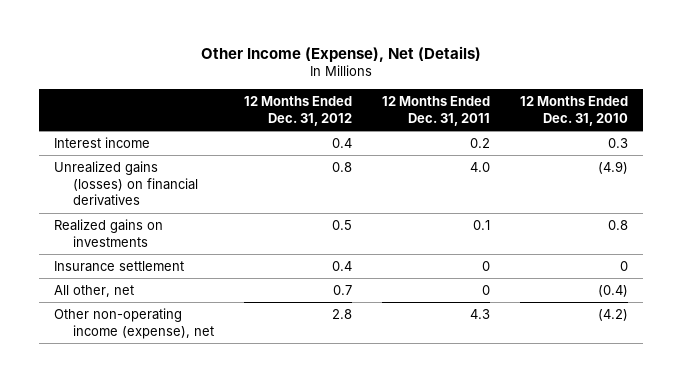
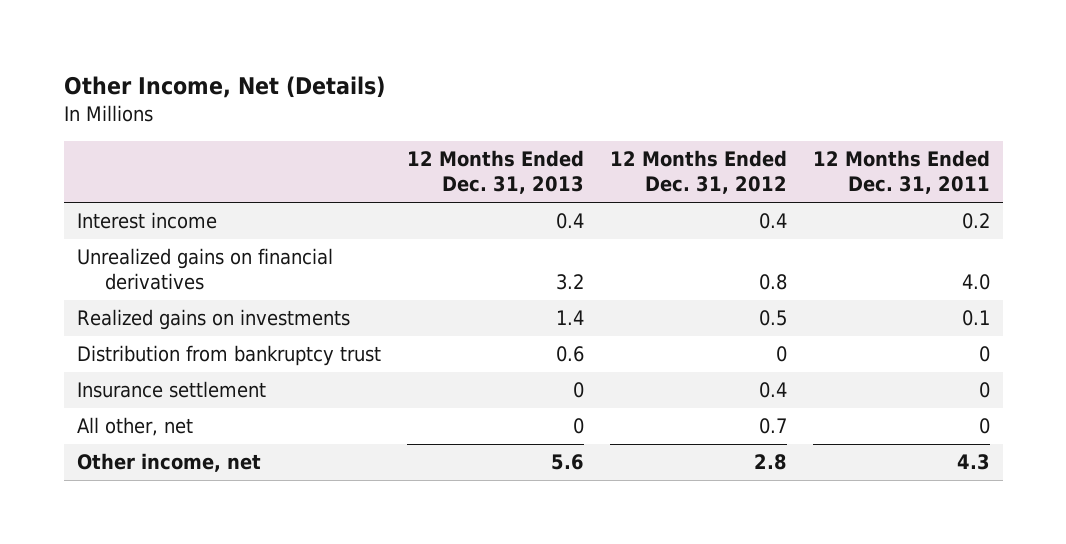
[200,45,481,62] Other Income (Expense), Net (Details) -> [63,76,385,99] Other Income, Net (Details)
[519,95,628,126] 12 Months Ended Dec. 31, 2010 -> none
none -> [406,150,584,195] 12 Months Ended Dec. 31, 2013
[53,160,198,207] Unrealized gains (losses) on financial derivatives -> [76,248,333,291] Unrealized gains on financial derivatives
none -> [76,345,381,367] Distribution from bankruptcy trust
[53,307,214,339] Other non-operating income (expense), net -> [76,453,261,473] Other income, net

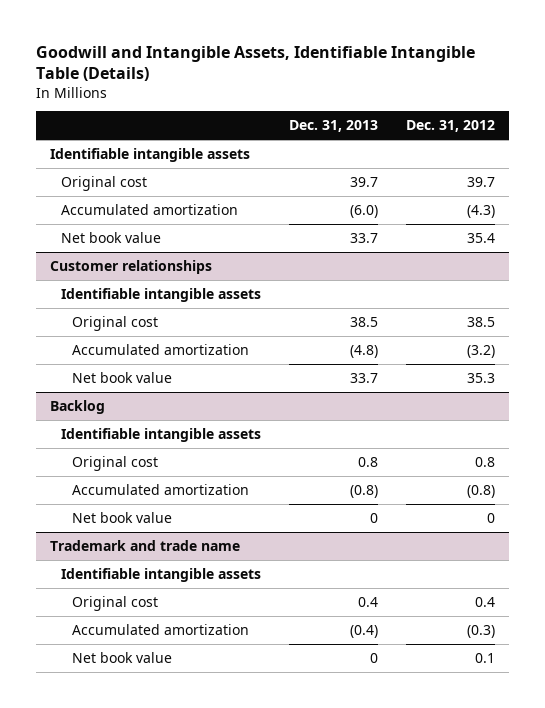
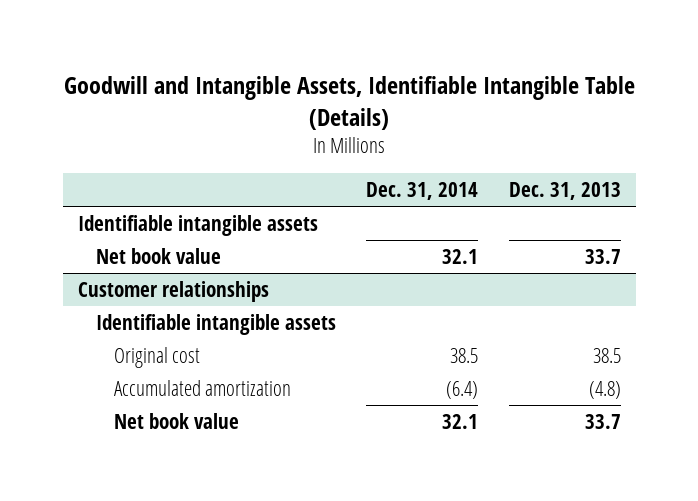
[405,120,495,133] Dec. 31, 2012 -> none
none -> [366,182,479,201] Dec. 31, 2014
[61,175,148,191] Original cost -> none
[61,203,239,215] Accumulated amortization -> none
[50,399,106,414] Backlog -> none
[61,427,262,442] Identifiable intangible assets -> none
[71,455,158,471] Original cost -> none
[71,483,249,495] Accumulated amortization -> none
[71,511,172,523] Net book value -> none
[50,539,241,551] Trademark and trade name -> none
[61,567,262,582] Identifiable intangible assets -> none
[71,595,158,611] Original cost -> none
[71,623,249,635] Accumulated amortization -> none
[71,651,172,663] Net book value -> none

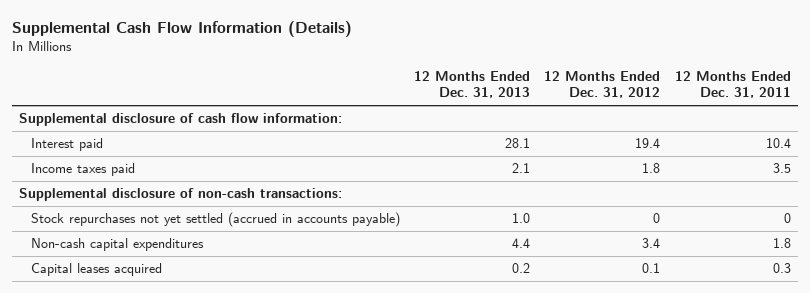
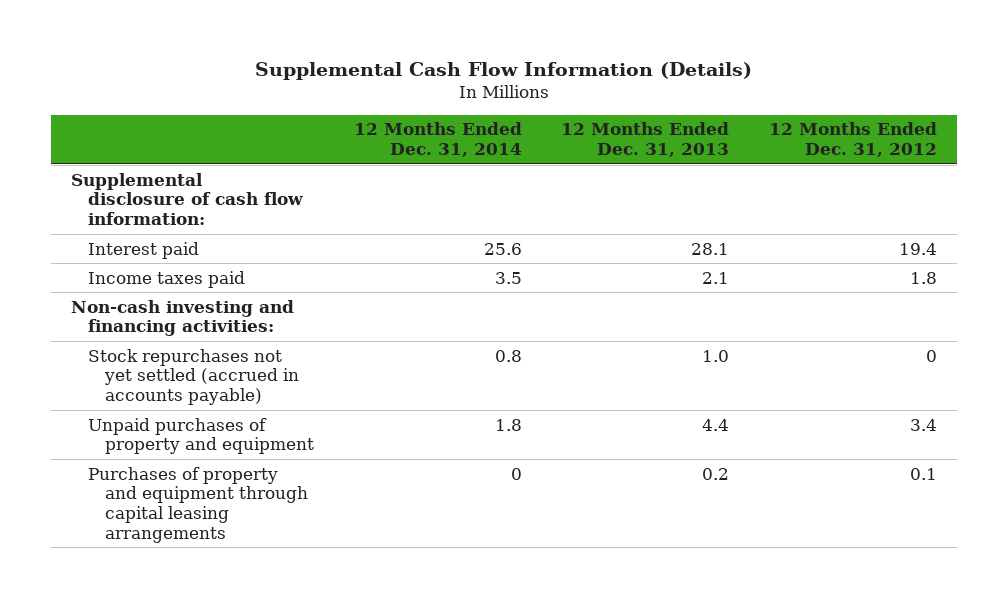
[674,71,791,99] 12 Months Ended Dec. 31, 2011 -> none
none -> [353,122,522,157] 12 Months Ended Dec. 31, 2014
[19,188,343,202] Supplemental disclosure of non-cash transactions: -> [70,299,294,337] Non-cash investing and financing activities:
[30,238,204,252] Non-cash capital expenditures -> [87,417,315,455] Unpaid purchases of property and equipment
[30,263,162,277] Capital leases acquired -> [87,466,309,543] Purchases of property and equipment through capital leasing arrangements

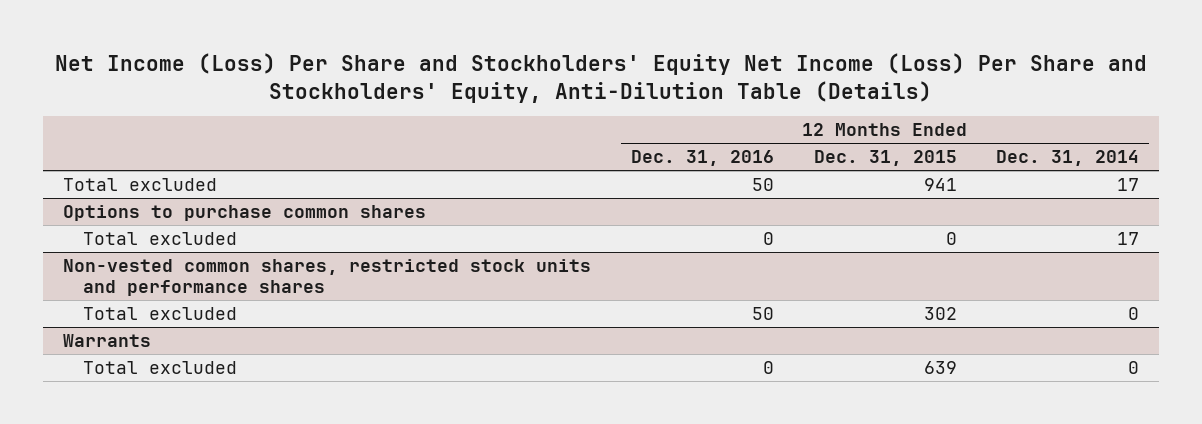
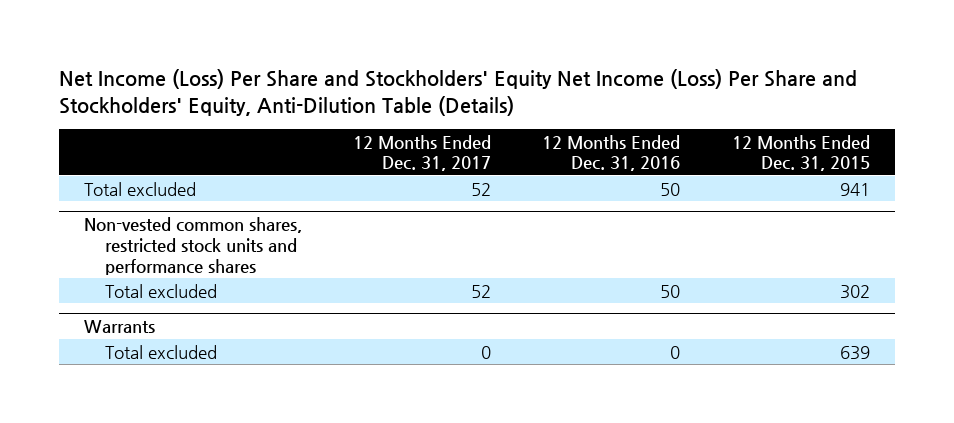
[996,150,1140,167] Dec. 31, 2014 -> none
none -> [353,134,492,172] 12 Months Ended Dec. 31, 2017
[63,205,427,222] Options to purchase common shares -> none
[83,232,238,246] Total excluded -> none

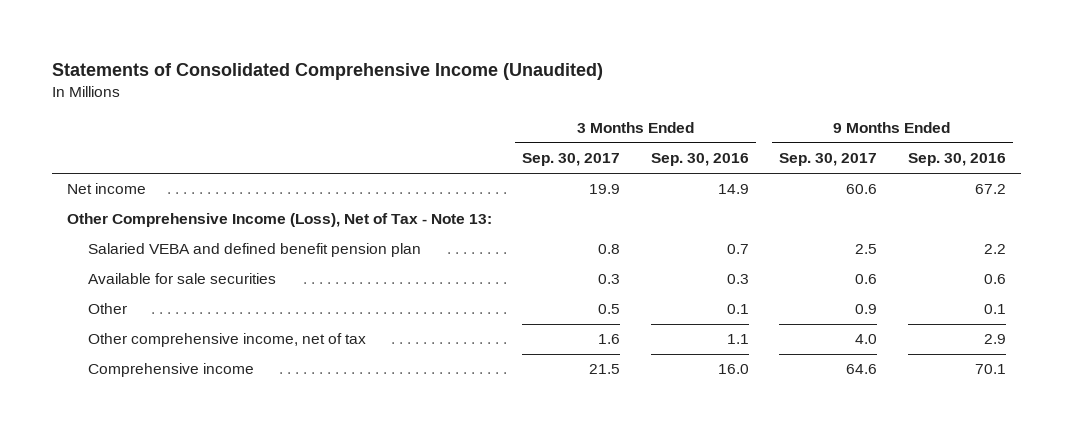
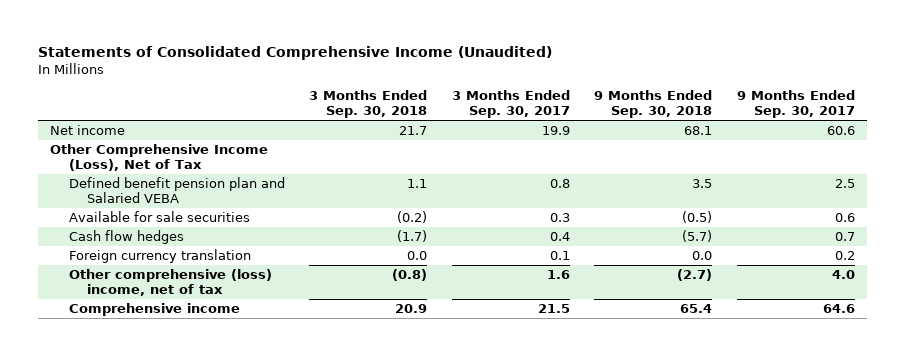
[650,153,749,167] Sep. 30, 2016 -> none
[907,153,1006,167] Sep. 30, 2016 -> none
none -> [309,90,428,119] 3 Months Ended Sep. 30, 2018
none -> [594,90,713,119] 9 Months Ended Sep. 30, 2018
[66,213,492,228] Other Comprehensive Income (Loss), Net of Tax - Note 13: -> [50,144,269,172] Other Comprehensive Income (Loss), Net of Tax
[88,243,422,258] Salaried VEBA and defined benefit pension plan -> [68,177,285,204] Defined benefit pension plan and Salaried VEBA
[88,303,128,315] Other -> none
none -> [68,230,184,245] Cash flow hedges
none -> [68,249,251,264] Foreign currency translation
[88,333,367,348] Other comprehensive income, net of tax -> [68,269,272,297] Other comprehensive (loss) income, net of tax

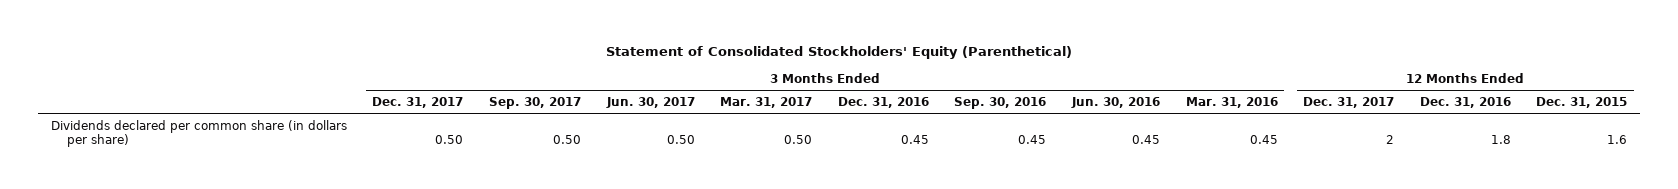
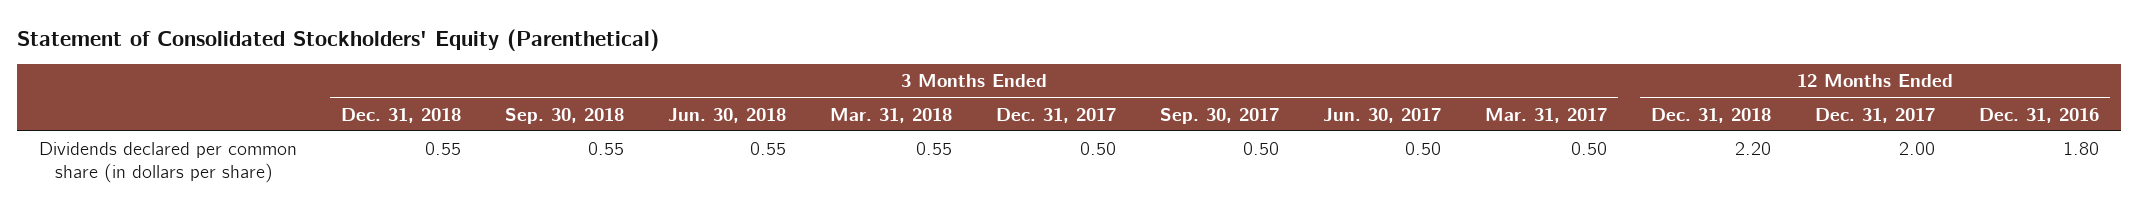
[837,96,929,108] Dec. 31, 2016 -> none
[954,96,1047,109] Sep. 30, 2016 -> none
[1070,96,1160,108] Jun. 30, 2016 -> none
[1185,96,1278,108] Mar. 31, 2016 -> none
[1536,96,1628,108] Dec. 31, 2015 -> none
none -> [340,107,461,123] Dec. 31, 2018
none -> [504,107,624,124] Sep. 30, 2018
none -> [667,107,786,123] Jun. 30, 2018
none -> [829,107,952,123] Mar. 31, 2018
none -> [1651,107,1772,123] Dec. 31, 2018
[1386,134,1395,144] 2 -> [1899,142,1936,156] 2.00
[1490,134,1511,144] 1.8 -> [2063,142,2100,156] 1.80

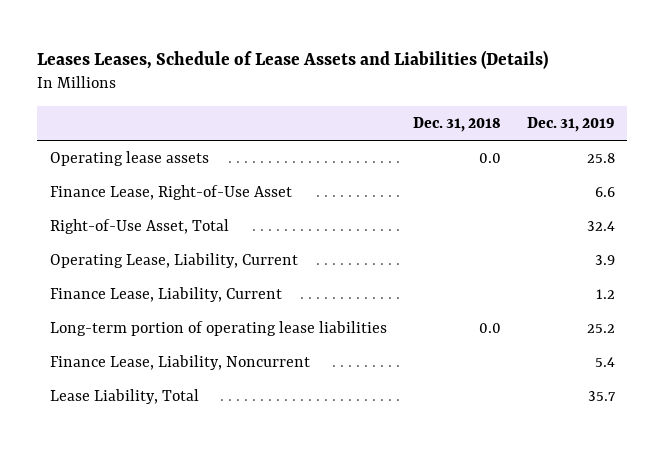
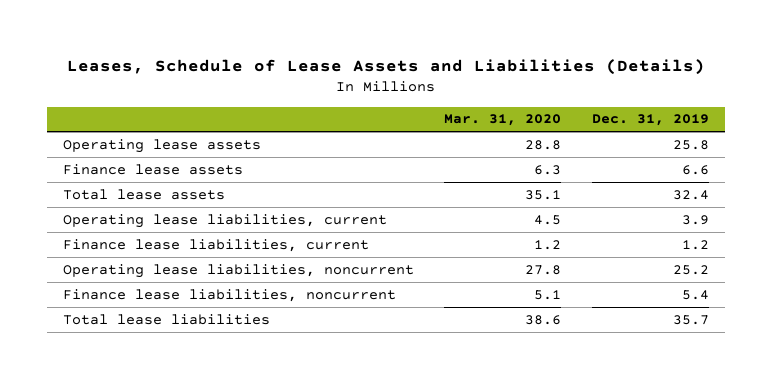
[37,49,549,69] Leases Leases, Schedule of Lease Assets and Liabilities (Details) -> [66,58,705,75] Leases, Schedule of Lease Assets and Liabilities (Details)
[412,116,501,132] Dec. 31, 2018 -> none
none -> [444,114,562,127] Mar. 31, 2020
[50,185,293,201] Finance Lease, Right-of-Use Asset -> [62,163,243,175] Finance lease assets
[50,219,230,235] Right-of-Use Asset, Total -> [62,188,225,200] Total lease assets
[50,253,299,269] Operating Lease, Liability, Current -> [62,213,387,228] Operating lease liabilities, current
[50,287,283,303] Finance Lease, Liability, Current -> [62,238,369,252] Finance lease liabilities, current
[50,321,388,337] Long-term portion of operating lease liabilities -> [62,263,414,278] Operating lease liabilities, noncurrent
[50,355,311,371] Finance Lease, Liability, Noncurrent -> [62,288,396,302] Finance lease liabilities, noncurrent
[50,389,200,405] Lease Liability, Total -> [62,313,270,325] Total lease liabilities

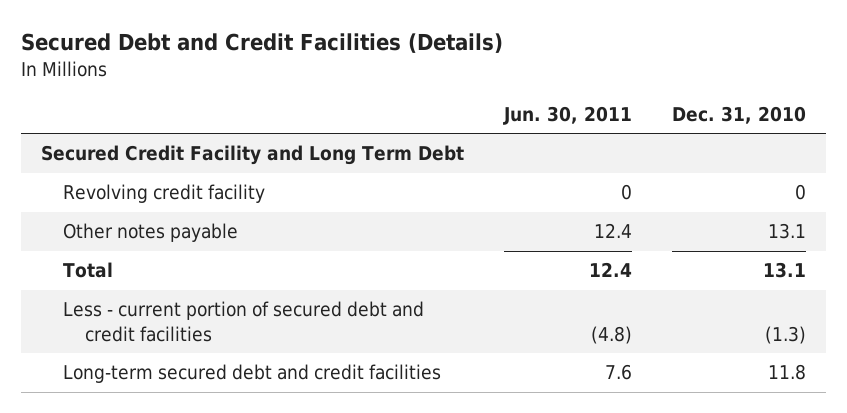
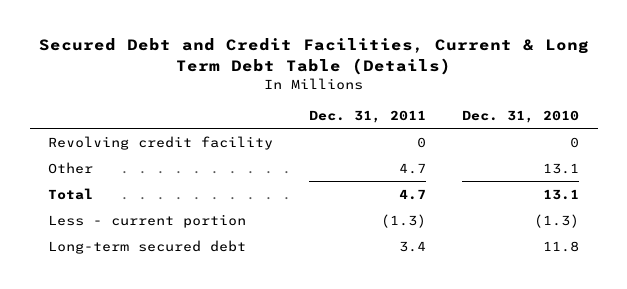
[21,33,504,54] Secured Debt and Credit Facilities (Details) -> [38,38,589,75] Secured Debt and Credit Facilities, Current & Long Term Debt Table (Details)
[502,105,632,125] Jun. 30, 2011 -> none
none -> [309,109,427,123] Dec. 31, 2011
[41,145,465,166] Secured Credit Facility and Long Term Debt -> none
[63,223,239,243] Other notes payable -> [47,161,93,174] Other
[63,301,425,342] Less - current portion of secured debt and credit facilities -> [47,213,246,228] Less - current portion
[63,364,442,384] Long-term secured debt and credit facilities -> [47,239,246,254] Long-term secured debt

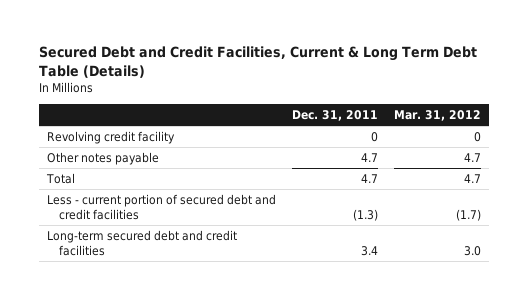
[462,109,580,123] Dec. 31, 2010 -> none
none -> [394,109,482,121] Mar. 31, 2012
[47,161,93,174] Other -> [46,151,159,165] Other notes payable
[47,213,246,228] Less - current portion -> [46,193,276,221] Less - current portion of secured debt and credit facilities
[47,239,246,254] Long-term secured debt -> [46,229,237,257] Long-term secured debt and credit facilities

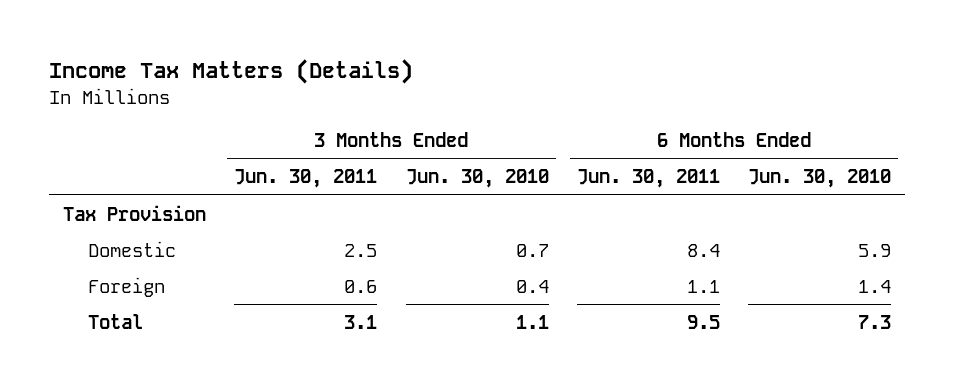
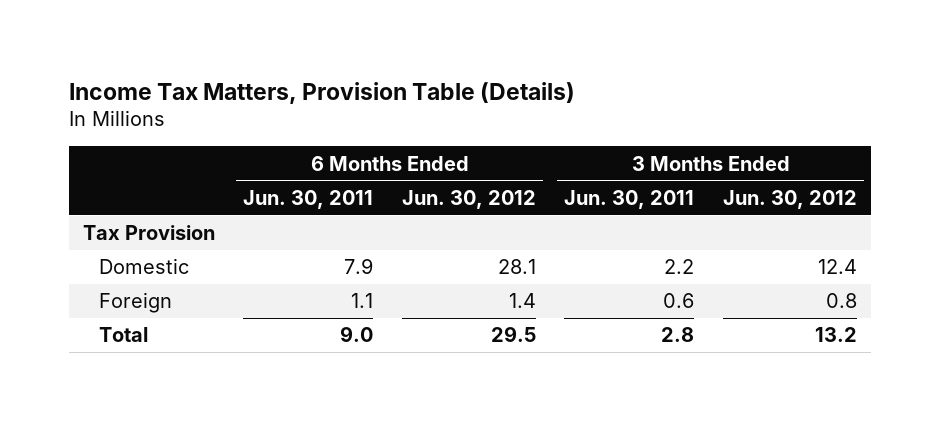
[48,59,413,85] Income Tax Matters (Details) -> [68,81,575,104] Income Tax Matters, Provision Table (Details)
[405,169,549,189] Jun. 30, 2010 -> none
[748,169,892,189] Jun. 30, 2010 -> none
none -> [401,189,536,209] Jun. 30, 2012
none -> [722,189,857,209] Jun. 30, 2012
[344,243,378,257] 2.5 -> [664,259,695,275] 2.2
[686,243,720,257] 8.4 -> [344,258,374,275] 7.9
[344,314,378,329] 3.1 -> [661,327,695,343] 2.8
[686,314,720,329] 9.5 -> [340,326,374,343] 9.0

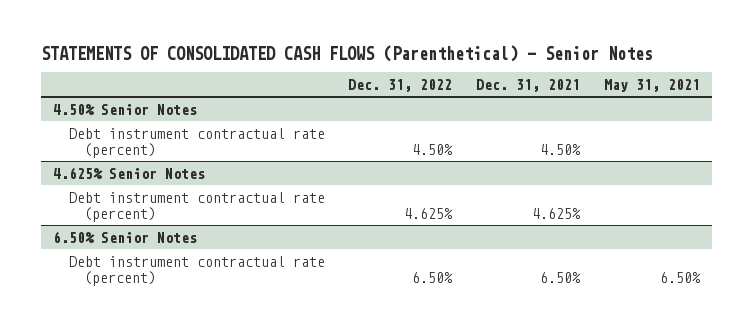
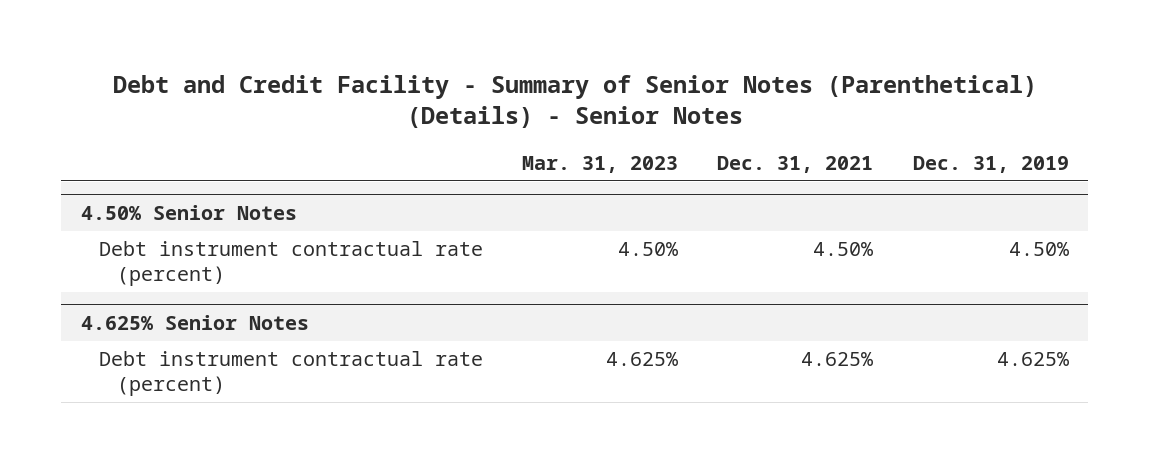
[41,44,654,62] STATEMENTS OF CONSOLIDATED CASH FLOWS (Parenthetical) - Senior Notes -> [112,74,1037,129] Debt and Credit Facility - Summary of Senior Notes (Parenthetical) (Details) - Senior Notes
[348,78,453,92] Dec. 31, 2022 -> none
[603,78,700,92] May 31, 2021 -> none
none -> [522,155,679,173] Mar. 31, 2023
none -> [912,155,1069,173] Dec. 31, 2019
[52,230,197,243] 6.50% Senior Notes -> none
[68,255,325,286] Debt instrument contractual rate (percent) -> none

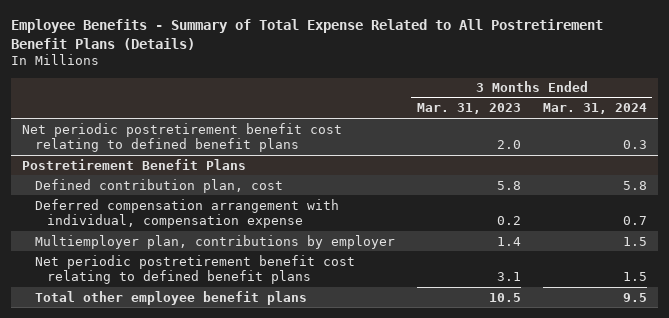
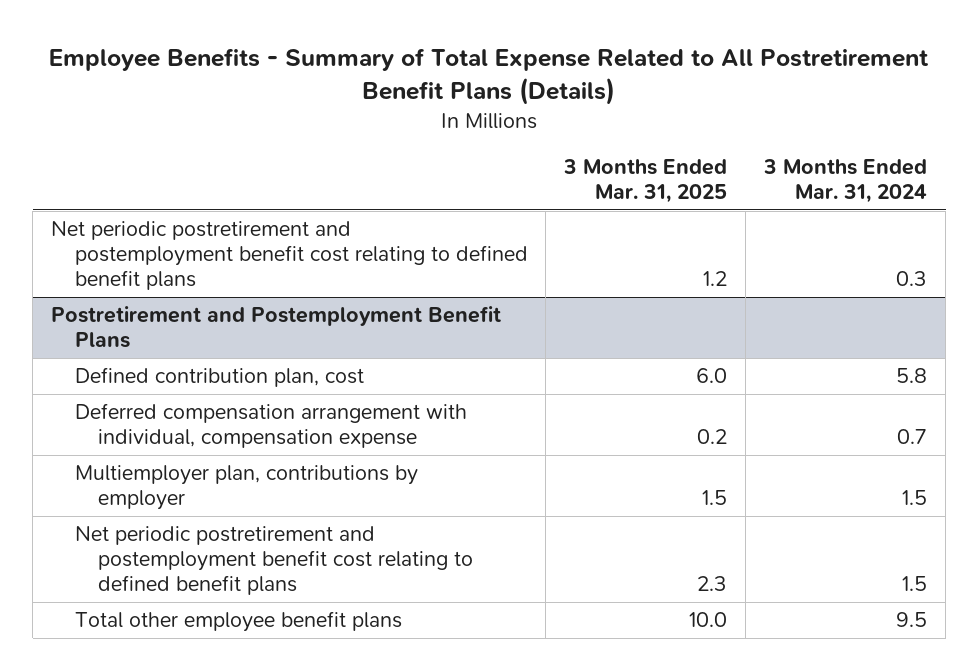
[416,103,521,115] Mar. 31, 2023 -> none
none -> [563,158,728,203] 3 Months Ended Mar. 31, 2025
[21,122,342,153] Net periodic postretirement benefit cost relating to defined benefit plans -> [51,221,528,291] Net periodic postretirement and postemployment benefit cost relating to defined benefit plans
[21,158,246,170] Postretirement Benefit Plans -> [51,306,502,349] Postretirement and Postemployment Benefit Plans
[34,254,355,285] Net periodic postretirement benefit cost relating to defined benefit plans -> [74,526,473,596] Net periodic postretirement and postemployment benefit cost relating to defined benefit plans

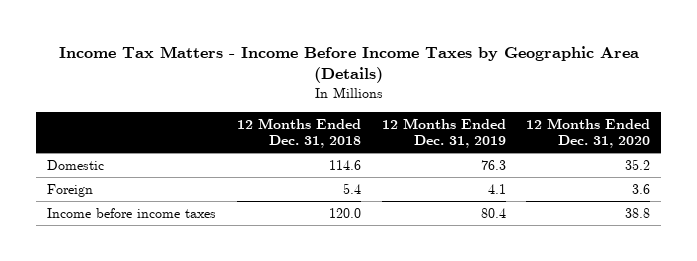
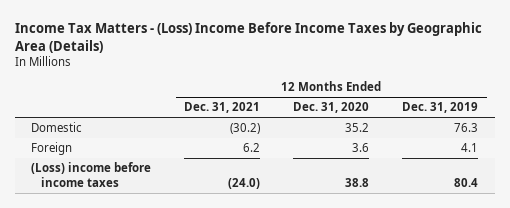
[58,45,639,84] Income Tax Matters - Income Before Income Taxes by Geographic Area (Details) -> [14,21,482,53] Income Tax Matters - (Loss) Income Before Income Taxes by Geographic Area (Details)
[236,118,361,149] 12 Months Ended Dec. 31, 2018 -> none
none -> [184,102,261,114] Dec. 31, 2021
[46,207,216,218] Income before income taxes -> [31,162,152,187] (Loss) income before income taxes

